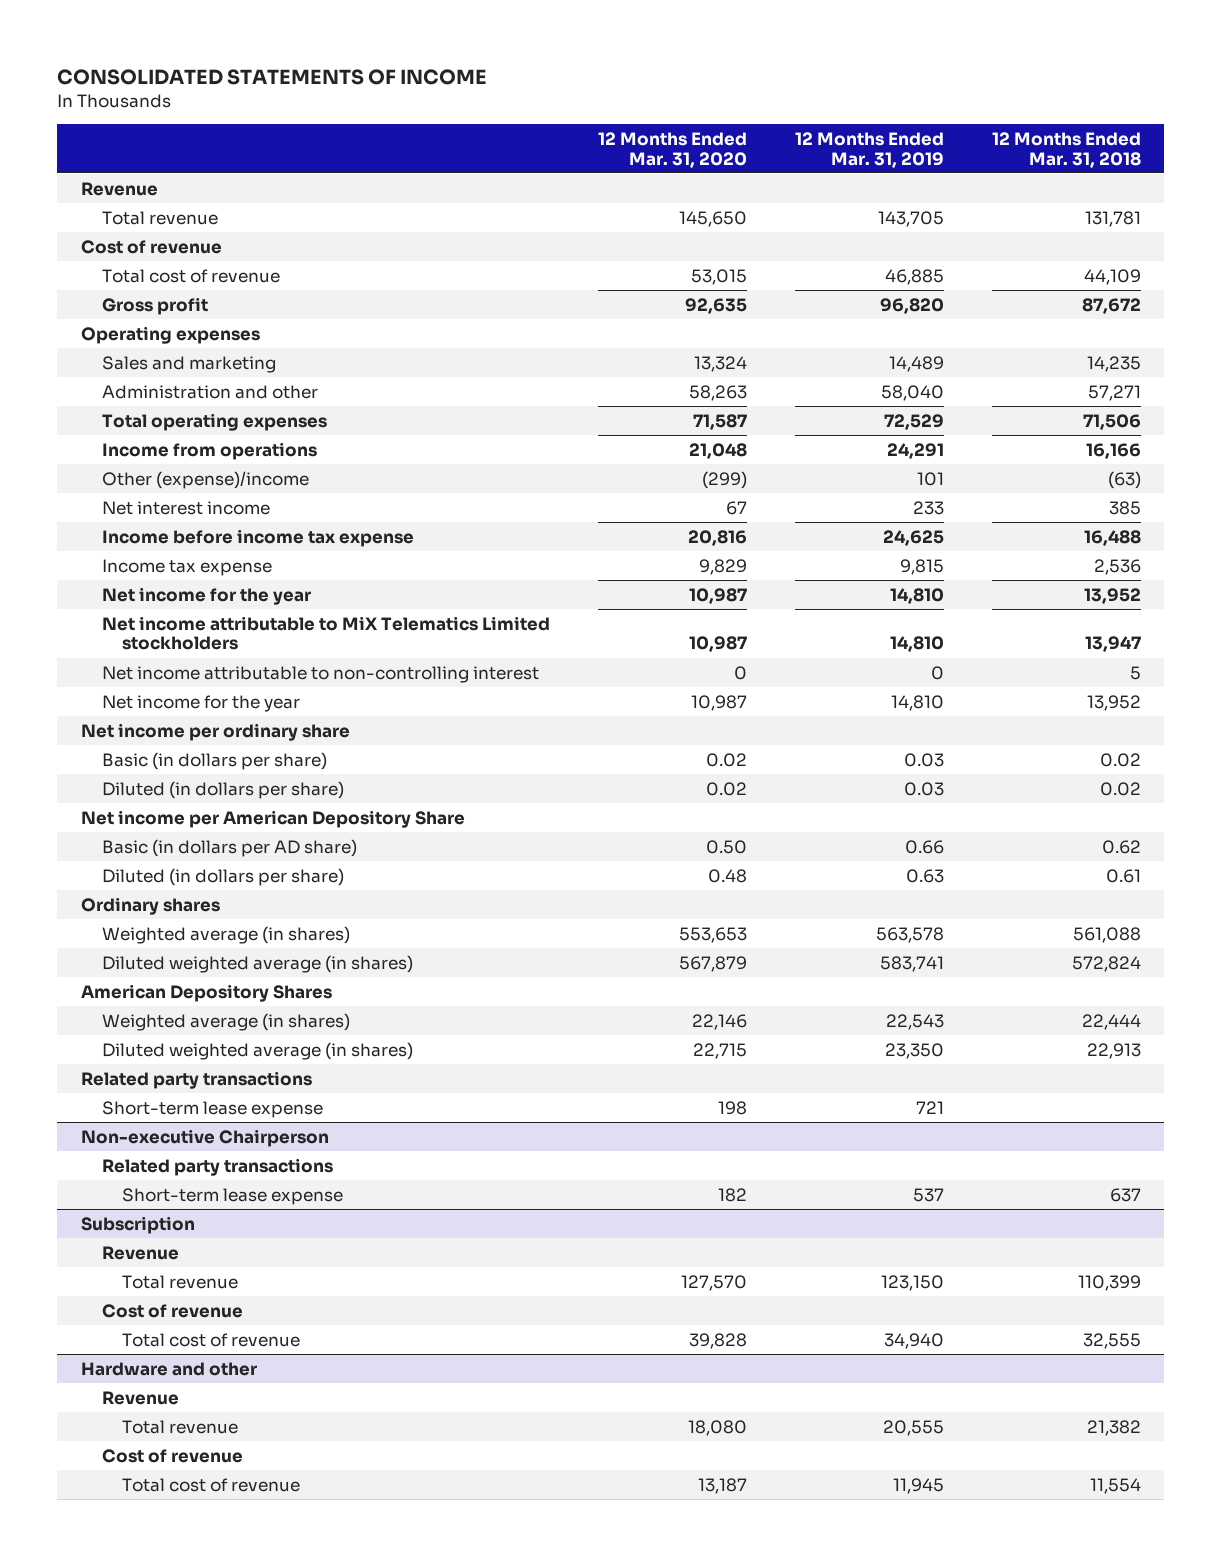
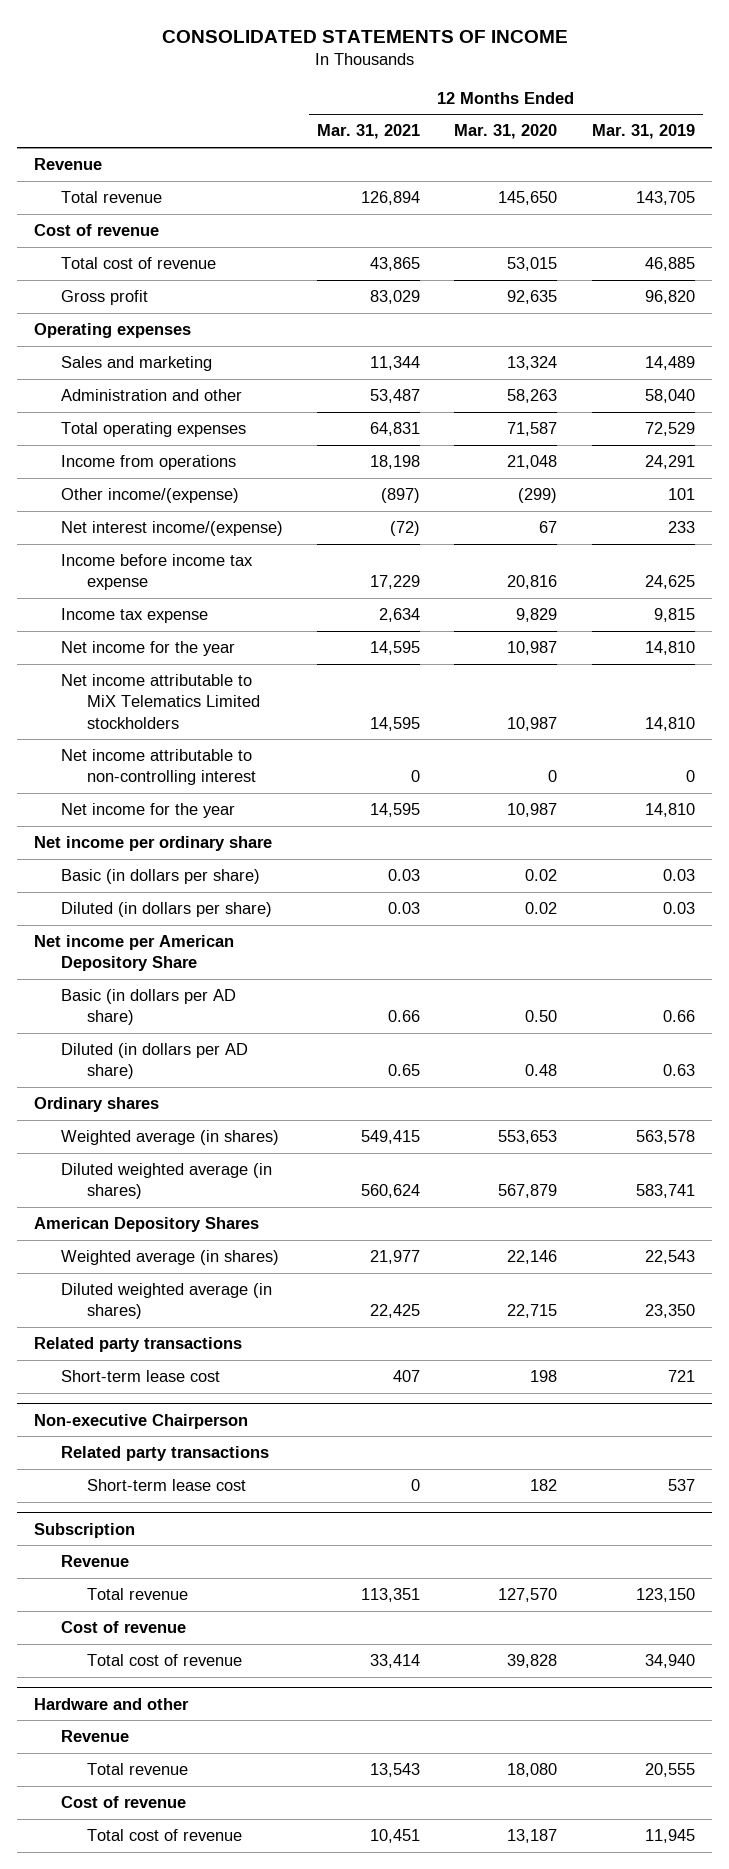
[991,131,1141,168] 12 Months Ended Mar. 31, 2018 -> none
none -> [317,124,421,140] Mar. 31, 2021
[101,470,309,489] Other (expense)/income -> [60,488,239,504] Other income/(expense)
[101,500,270,515] Net interest income -> [60,521,283,537] Net interest income/(expense)
[101,867,344,886] Diluted (in dollars per share) -> [60,1043,248,1080] Diluted (in dollars per AD share)
[101,1100,323,1118] Short-term lease expense -> [60,1370,220,1383] Short-term lease cost
[122,1187,344,1205] Short-term lease expense -> [87,1479,247,1492] Short-term lease cost

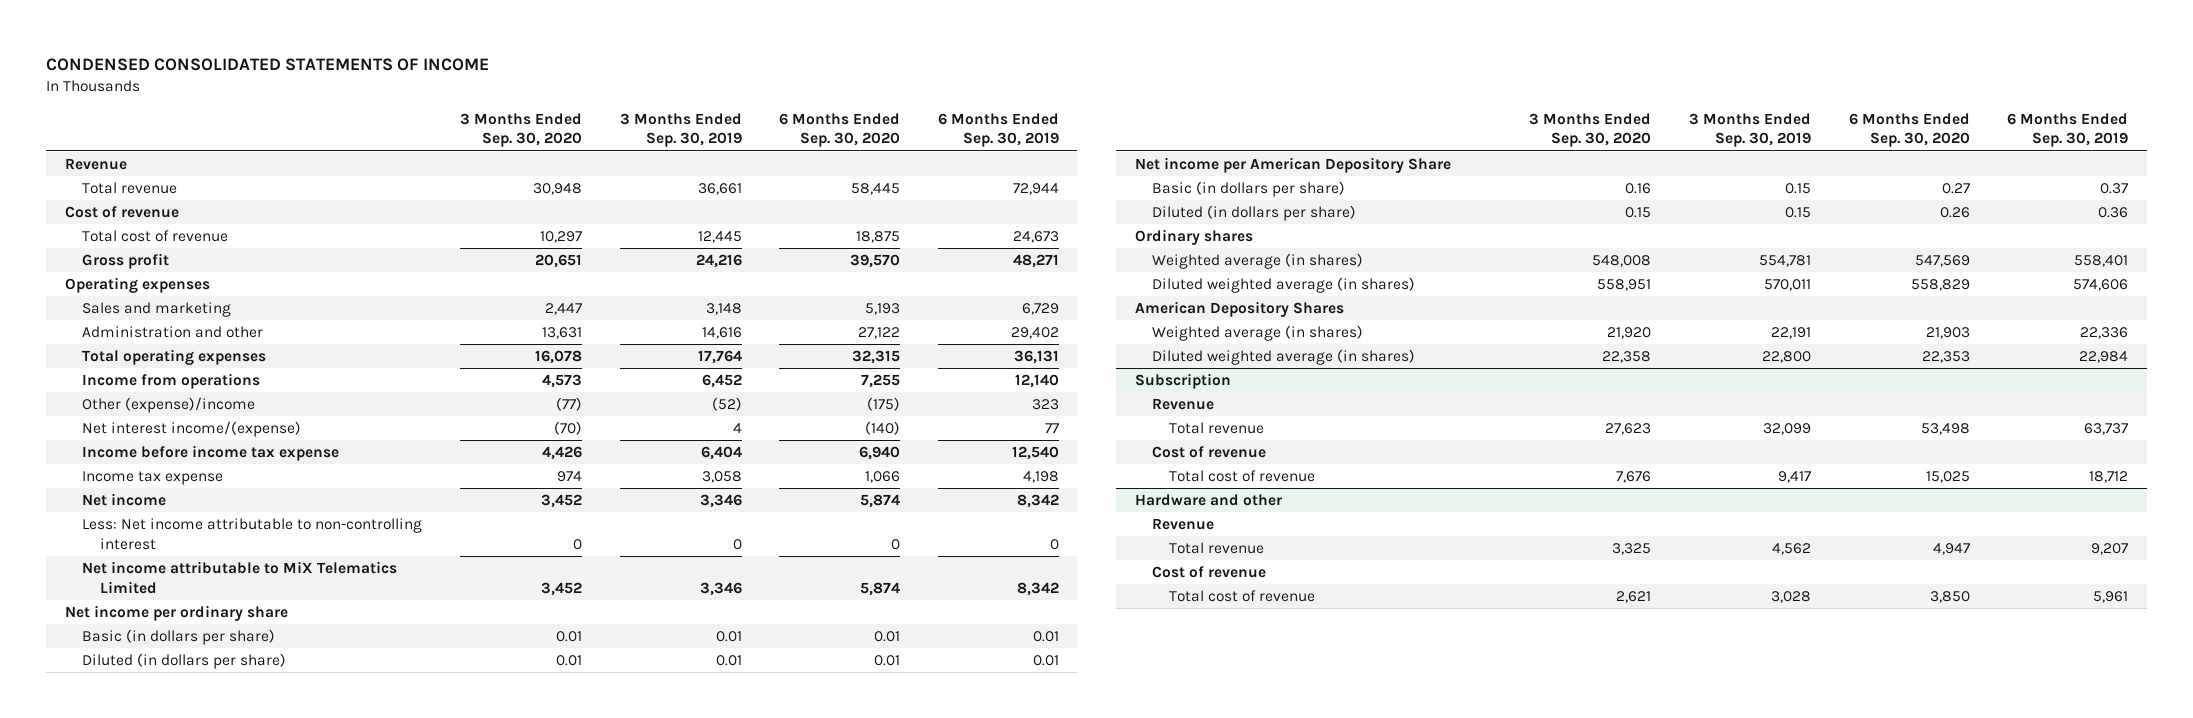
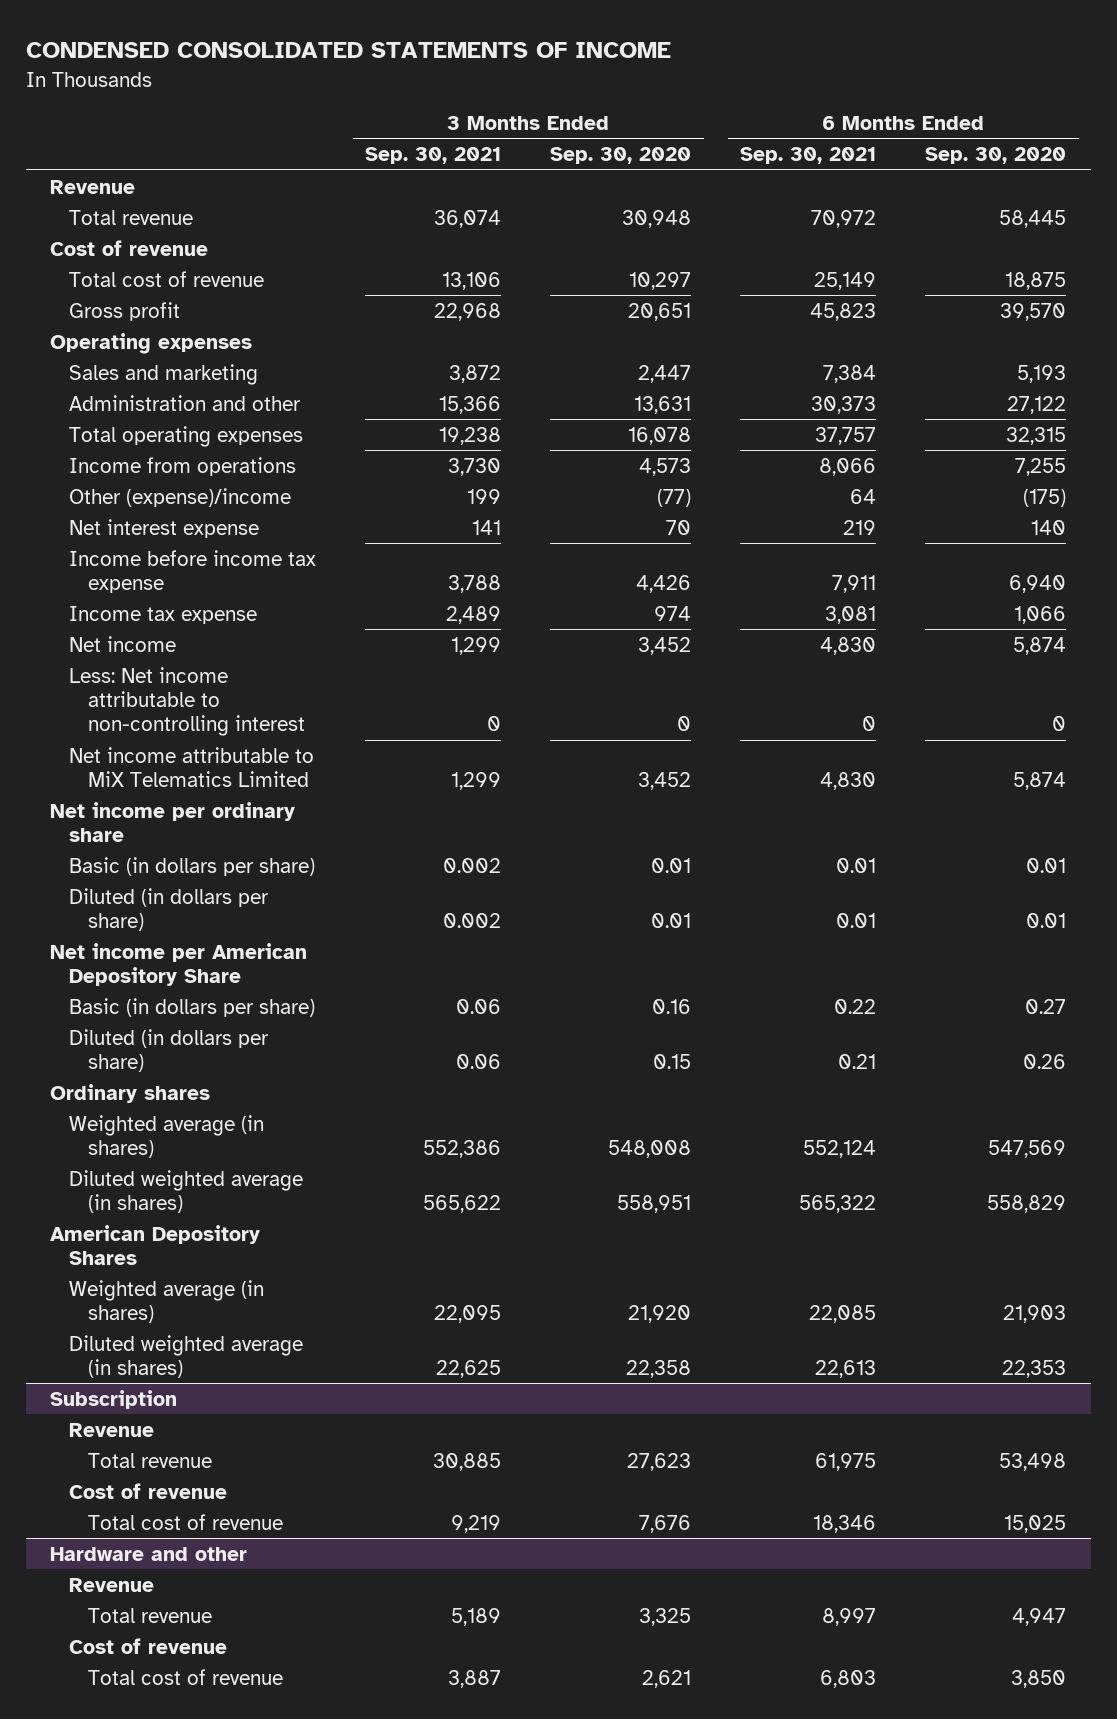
[619,112,742,148] 3 Months Ended Sep. 30, 2019 -> none
[937,112,1059,148] 6 Months Ended Sep. 30, 2019 -> none
none -> [365,147,502,165] Sep. 30, 2021
none -> [740,147,877,165] Sep. 30, 2021
[82,421,302,438] Net interest income/(expense) -> [69,518,260,538] Net interest expense
[554,421,583,436] (70) -> [666,519,692,535] 70
[865,421,901,436] (140) -> [1031,519,1067,535] 140

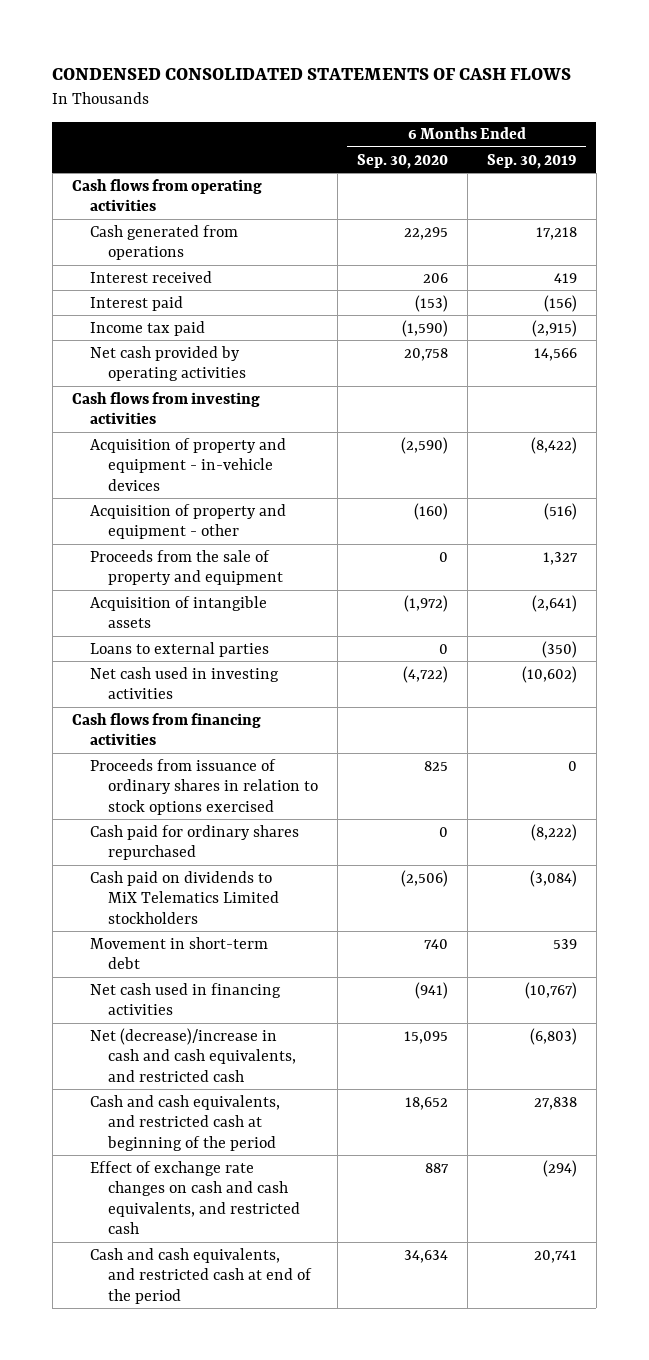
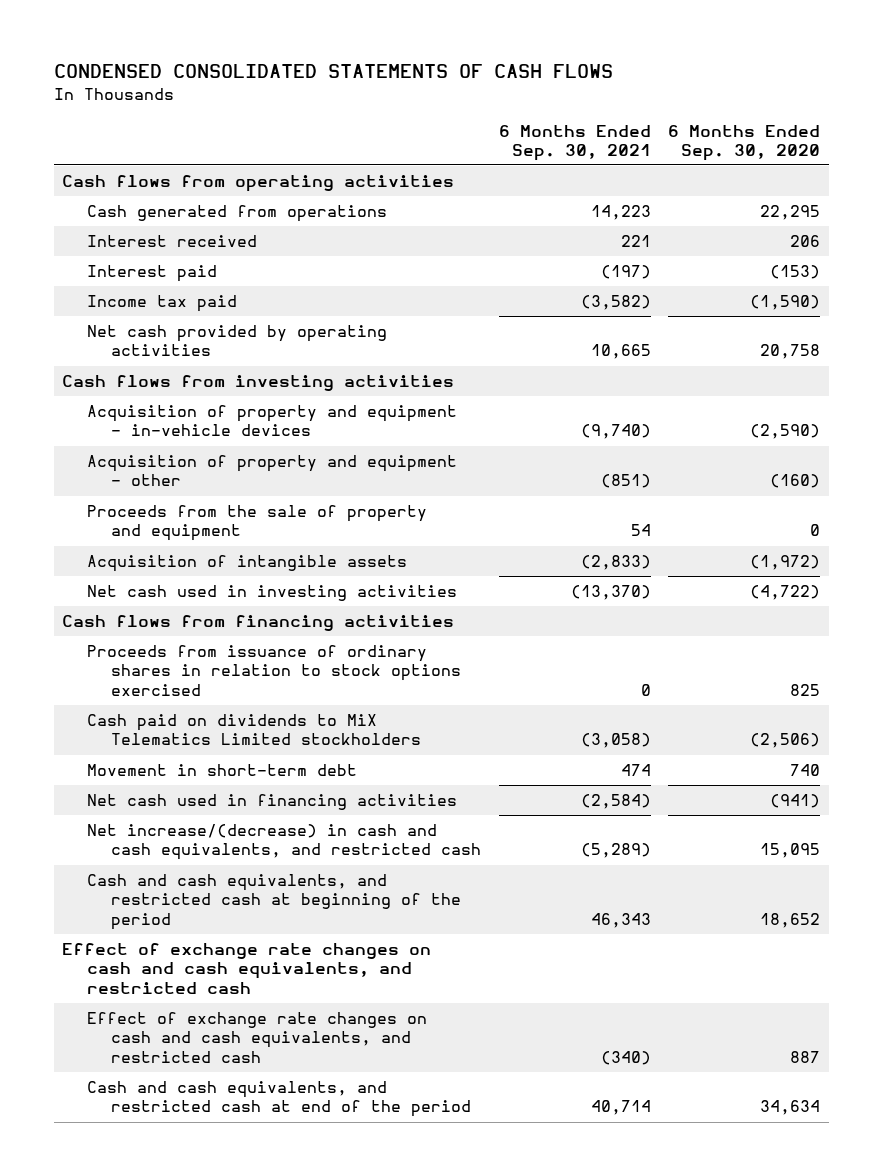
[486,153,577,169] Sep. 30, 2019 -> none
none -> [498,124,651,161] 6 Months Ended Sep. 30, 2021
[89,641,269,657] Loans to external parties -> none
[89,824,299,861] Cash paid for ordinary shares repurchased -> none
[89,1027,296,1082] Net (decrease)/increase in cash and cash equivalents, and restricted cash -> [86,824,482,861] Net increase/(decrease) in cash and cash equivalents, and restricted cash
none -> [62,943,432,994] Effect of exchange rate changes on cash and cash equivalents, and restricted cash

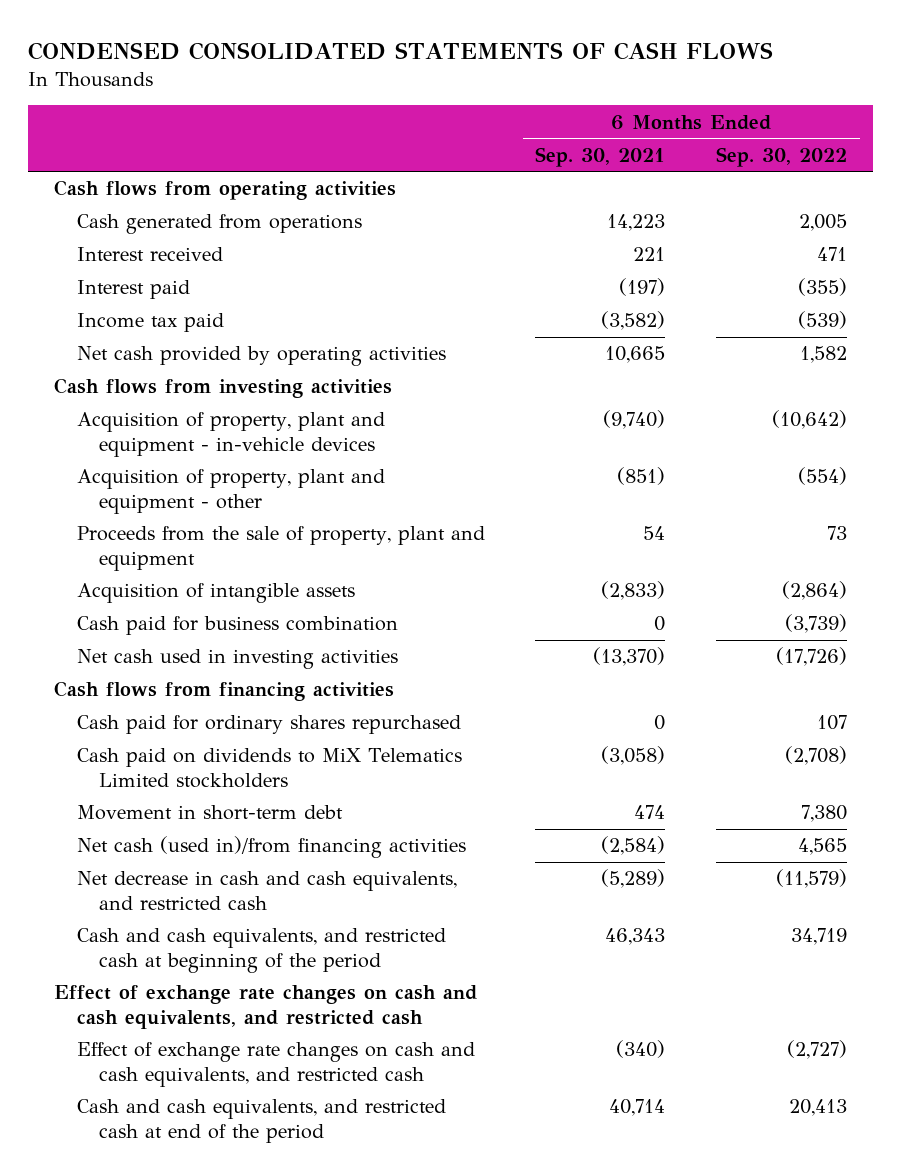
[667,124,820,161] 6 Months Ended Sep. 30, 2020 -> none
none -> [716,146,848,167] Sep. 30, 2022
[86,405,457,437] Acquisition of property and equipment - in-vehicle devices -> [76,412,385,457] Acquisition of property, plant and equipment - in-vehicle devices
[86,455,457,487] Acquisition of property and equipment - other -> [76,469,385,514] Acquisition of property, plant and equipment - other
[86,505,427,542] Proceeds from the sale of property and equipment -> [76,526,485,571] Proceeds from the sale of property, plant and equipment
none -> [76,616,398,636] Cash paid for business combination
[86,645,462,696] Proceeds from issuance of ordinary shares in relation to stock options exercised -> none
none -> [76,715,461,735] Cash paid for ordinary shares repurchased
[86,794,457,811] Net cash used in financing activities -> [76,836,466,859] Net cash (used in)/from financing activities
[86,824,482,861] Net increase/(decrease) in cash and cash equivalents, and restricted cash -> [76,871,457,910] Net decrease in cash and cash equivalents, and restricted cash

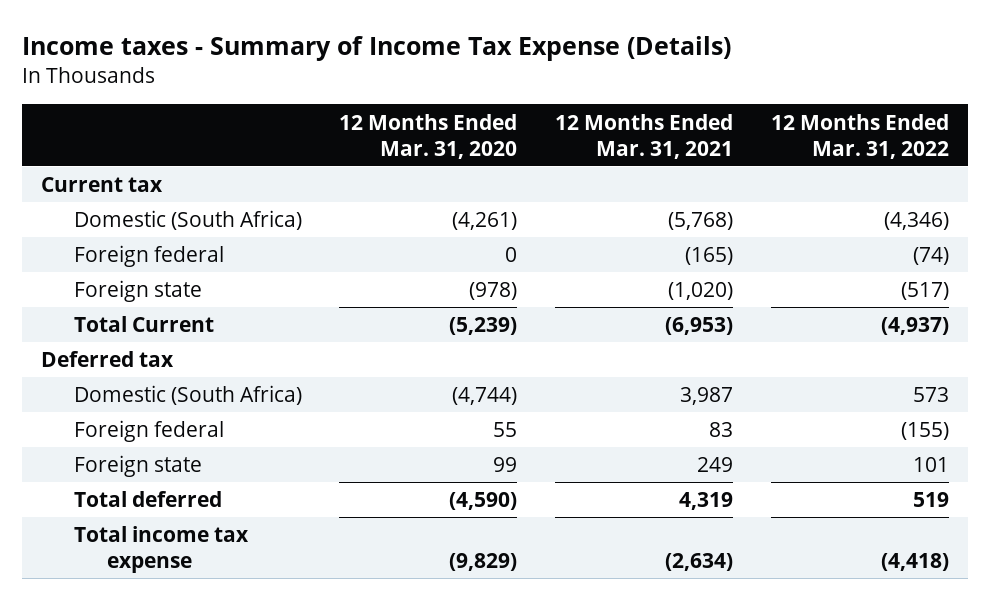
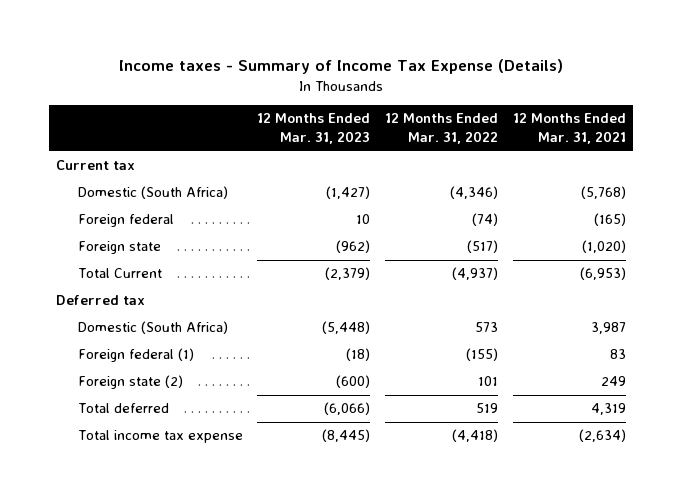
[339,113,518,159] 12 Months Ended Mar. 31, 2020 -> none
none -> [257,113,371,145] 12 Months Ended Mar. 31, 2023
[73,420,224,443] Foreign federal -> [77,348,194,363] Foreign federal (1)
[73,455,202,478] Foreign state -> [77,375,183,390] Foreign state (2)

